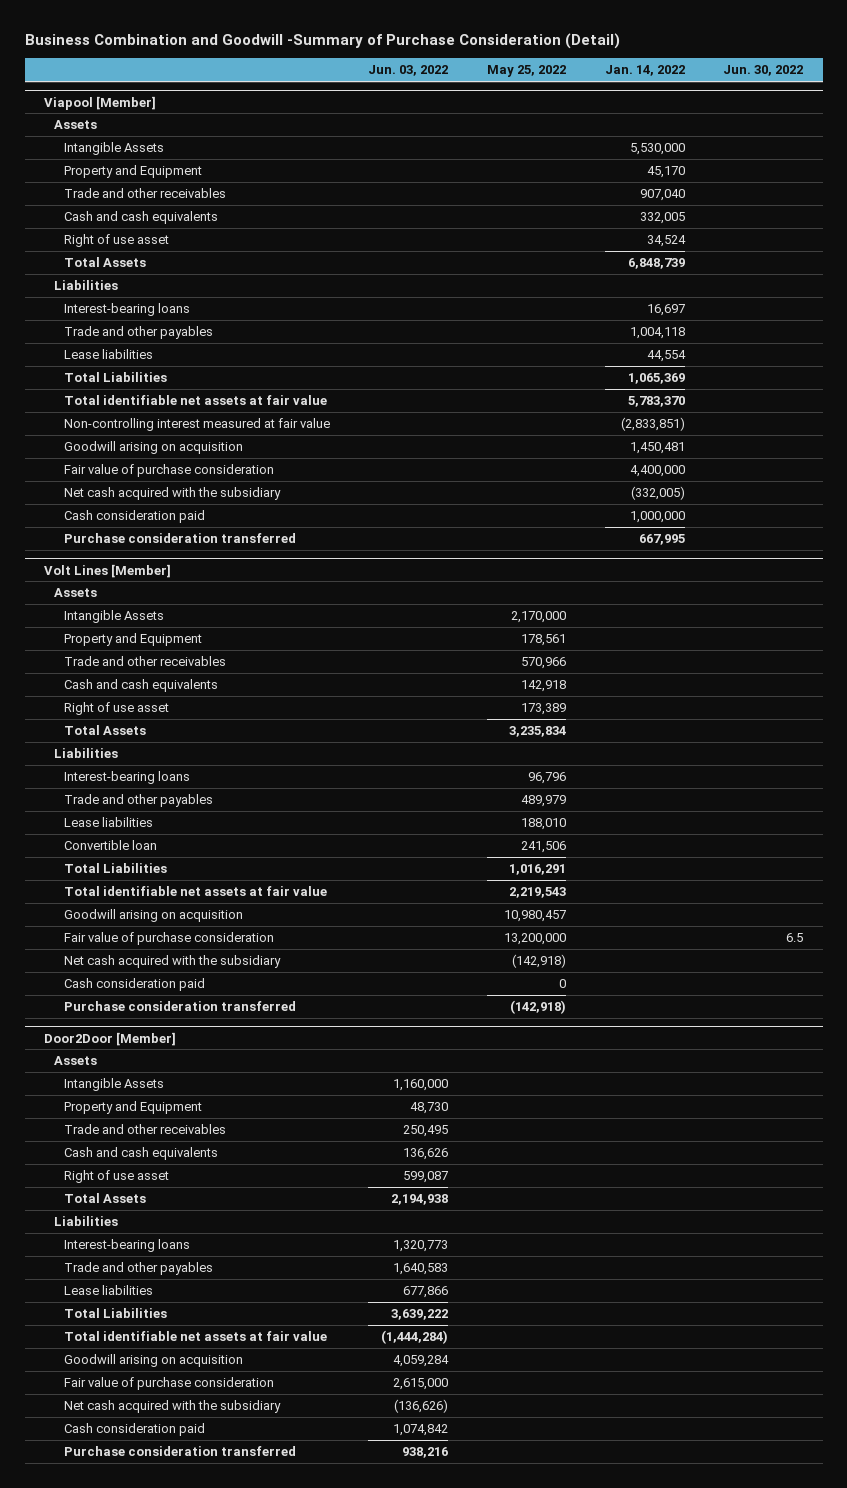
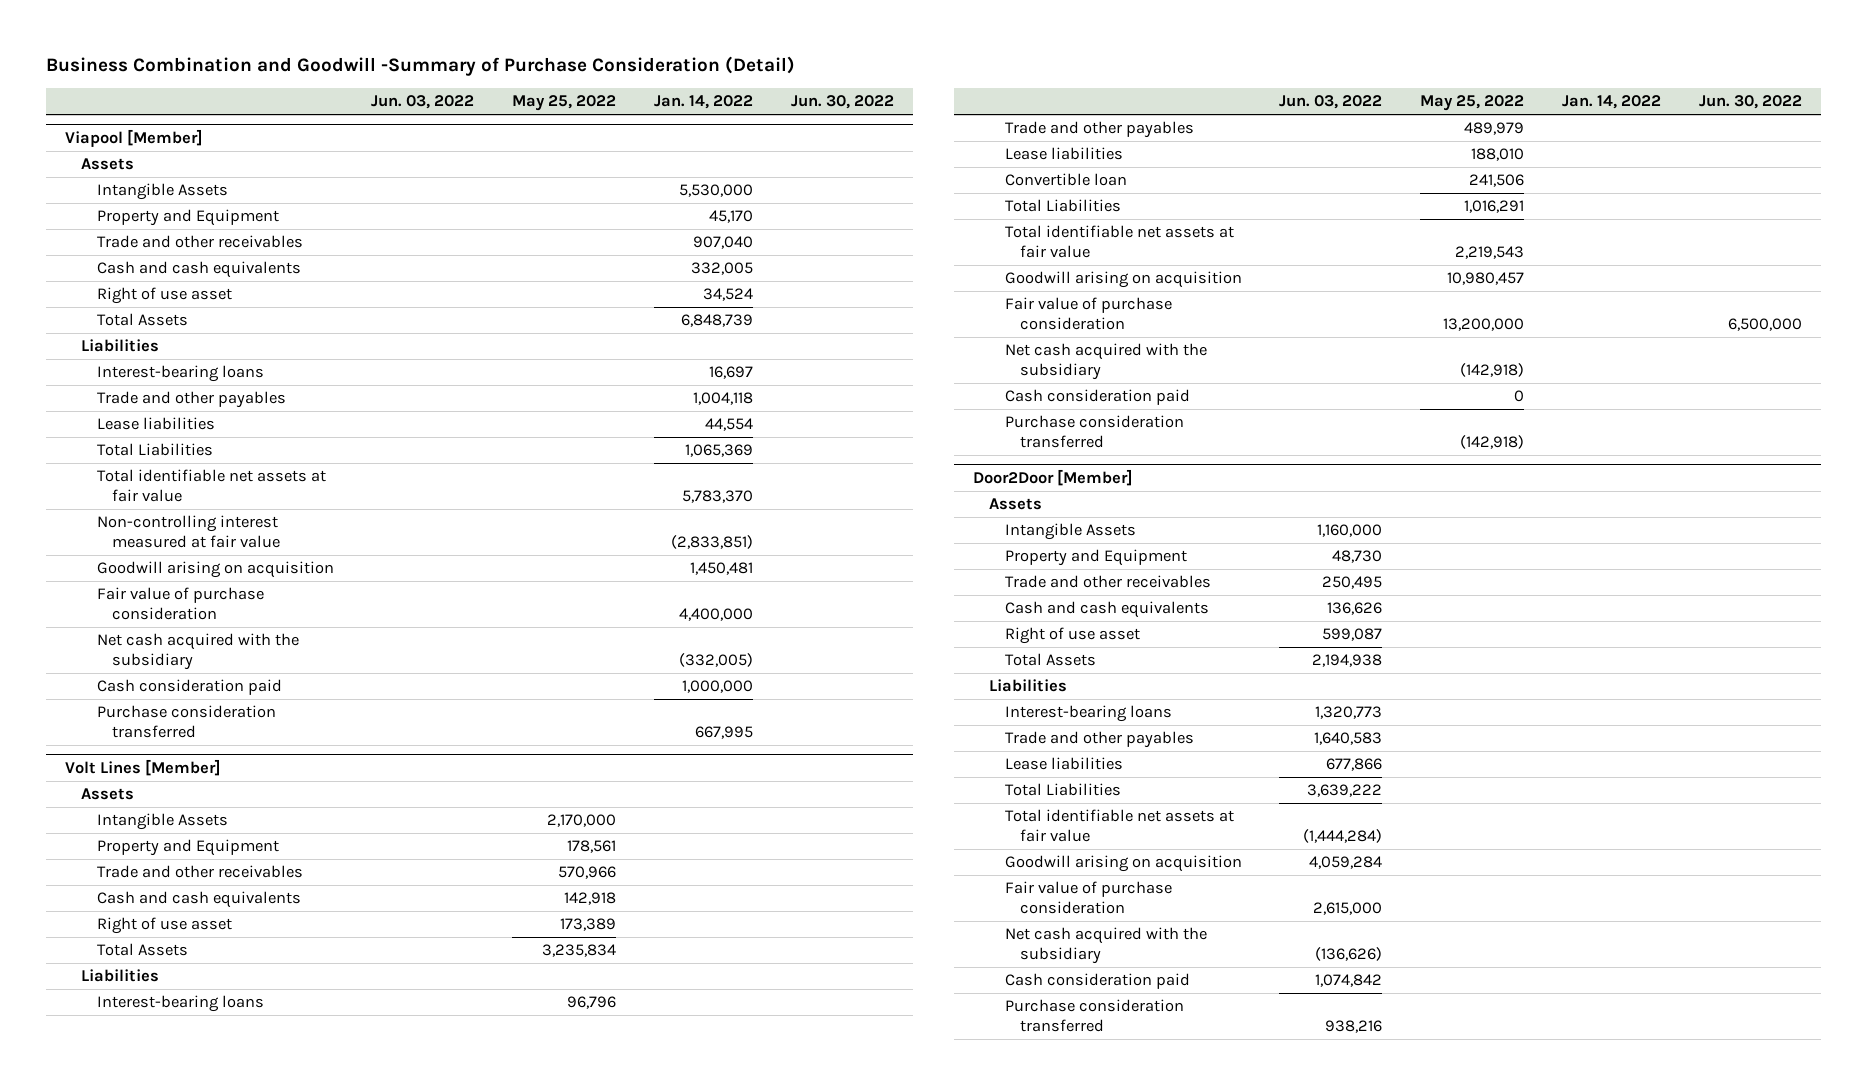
[786,933,804,943] 6.5 -> [1727,318,1802,332] 6,500,000

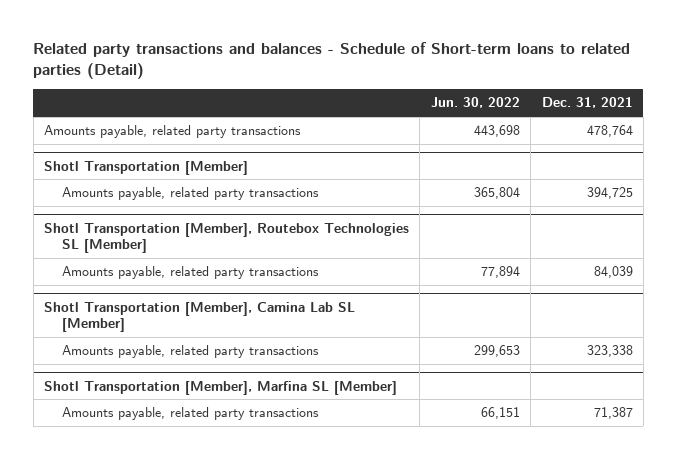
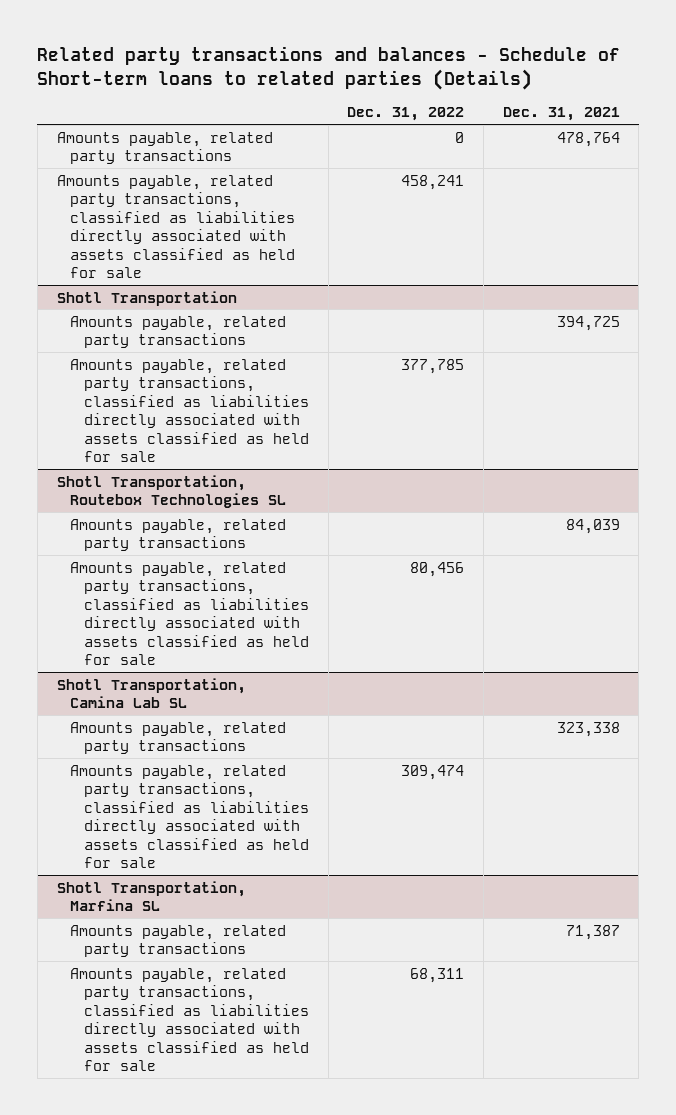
[33,42,631,80] Related party transactions and balances - Schedule of Short-term loans to related parties (Detail) -> [37,46,621,90] Related party transactions and balances - Schedule of Short-term loans to related parties (Details)
[430,97,520,109] Jun. 30, 2022 -> none
none -> [347,107,465,122] Dec. 31, 2022
none -> [56,174,296,279] Amounts payable, related party transactions, classified as liabilities directly associated with assets classified as held for sale
[43,160,248,175] Shotl Transportation [Member] -> [56,290,237,306] Shotl Transportation
none -> [70,358,309,463] Amounts payable, related party transactions, classified as liabilities directly associated with assets classified as held for sale
[43,222,409,253] Shotl Transportation [Member], Routebox Technologies SL [Member] -> [56,474,287,509] Shotl Transportation, Routebox Technologies SL
none -> [70,561,309,666] Amounts payable, related party transactions, classified as liabilities directly associated with assets classified as held for sale
[43,301,355,332] Shotl Transportation [Member], Camina Lab SL [Member] -> [56,677,246,709] Shotl Transportation, Camina Lab SL
none -> [70,764,309,869] Amounts payable, related party transactions, classified as liabilities directly associated with assets classified as held for sale
[43,380,397,395] Shotl Transportation [Member], Marfina SL [Member] -> [56,880,246,912] Shotl Transportation, Marfina SL
none -> [70,967,309,1072] Amounts payable, related party transactions, classified as liabilities directly associated with assets classified as held for sale

